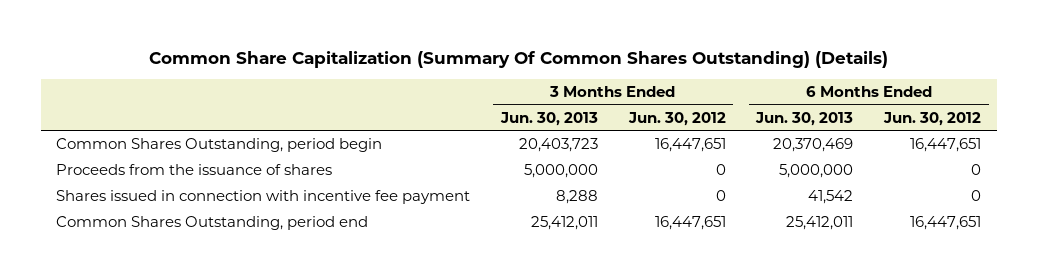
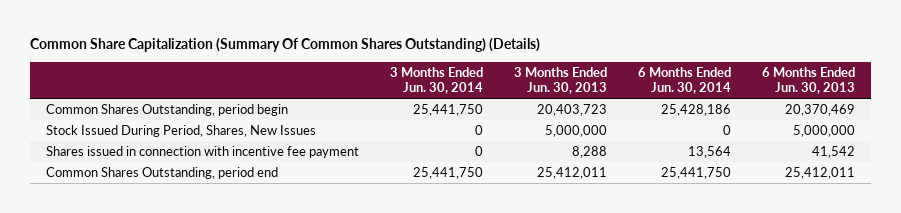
[627,111,726,126] Jun. 30, 2012 -> none
[883,111,982,126] Jun. 30, 2012 -> none
none -> [390,66,484,95] 3 Months Ended Jun. 30, 2014
none -> [638,66,732,95] 6 Months Ended Jun. 30, 2014
[56,164,333,176] Proceeds from the issuance of shares -> [45,125,316,138] Stock Issued During Period, Shares, New Issues

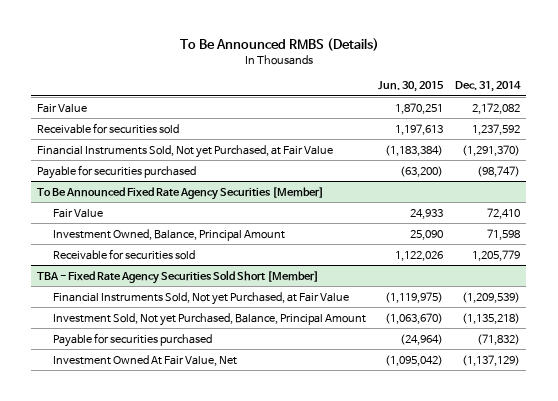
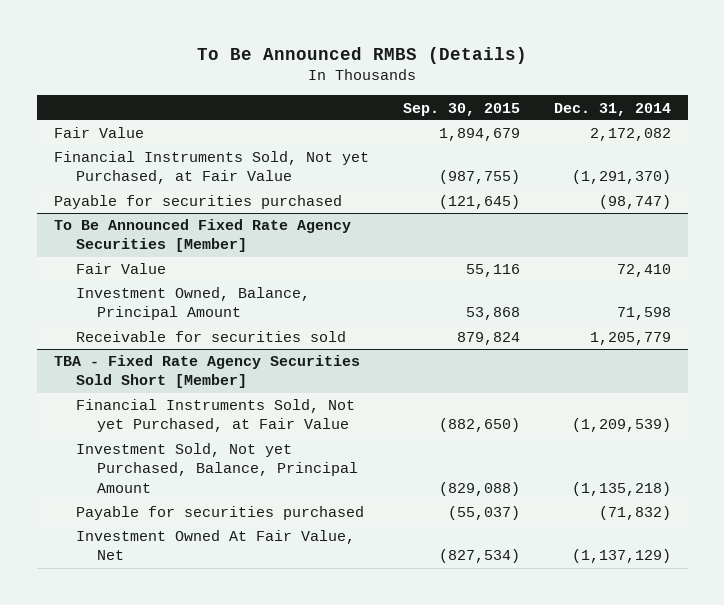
[378,81,445,93] Jun. 30, 2015 -> none
none -> [402,102,520,116] Sep. 30, 2015
[37,122,180,134] Receivable for securities sold -> none

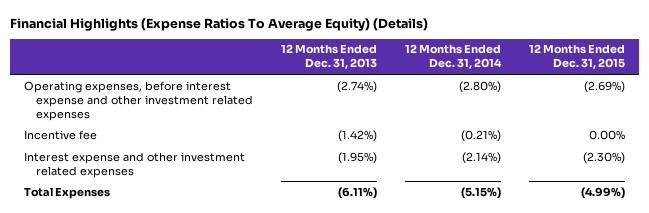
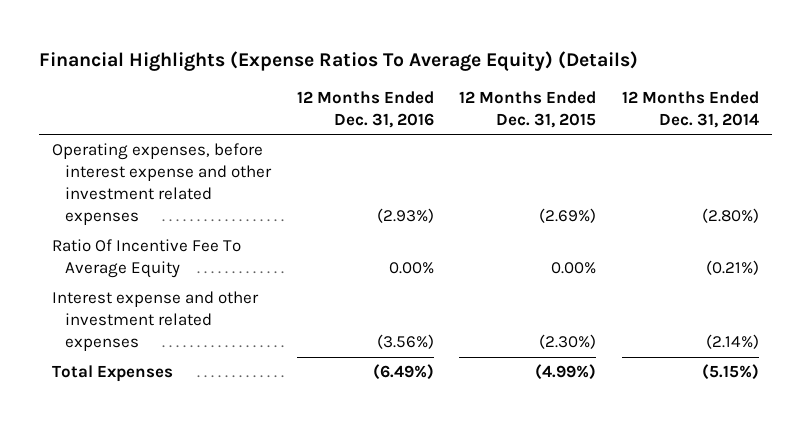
[281,44,378,70] 12 Months Ended Dec. 31, 2013 -> none
none -> [296,90,434,129] 12 Months Ended Dec. 31, 2016
[24,129,98,140] Incentive fee -> [51,239,241,279] Ratio Of Incentive Fee To Average Equity

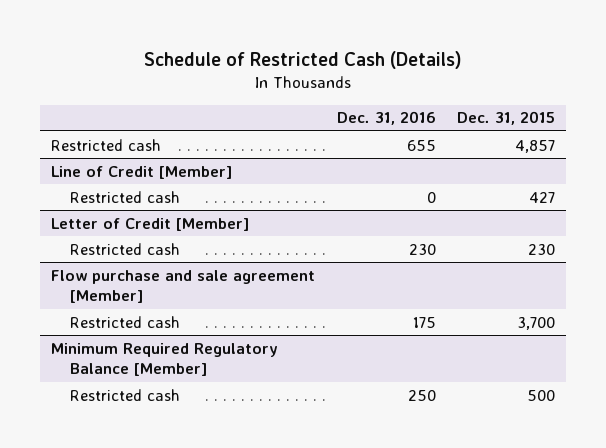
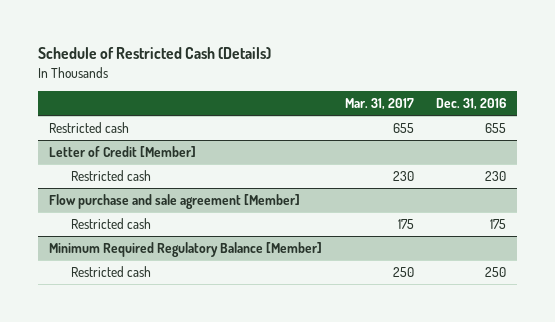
[457,111,556,126] Dec. 31, 2015 -> none
none -> [344,98,414,111] Mar. 31, 2017
[50,165,232,179] Line of Credit [Member] -> none
[70,190,181,203] Restricted cash -> none

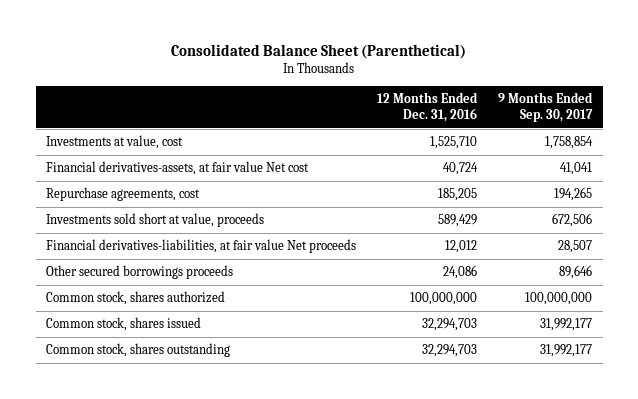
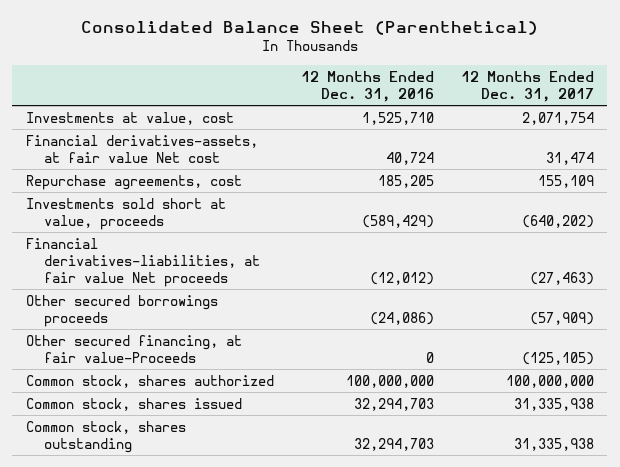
[498,92,594,123] 9 Months Ended Sep. 30, 2017 -> none
none -> [460,70,594,102] 12 Months Ended Dec. 31, 2017
[438,214,478,228] 589,429 -> [361,214,434,228] (589,429)
[445,240,478,254] 12,012 -> [369,271,434,285] (12,012)
[443,265,478,280] 24,086 -> [369,311,434,325] (24,086)
none -> [25,334,242,363] Other secured financing, at fair value-Proceeds

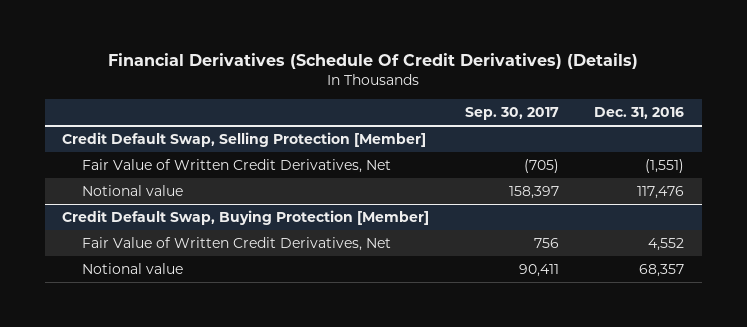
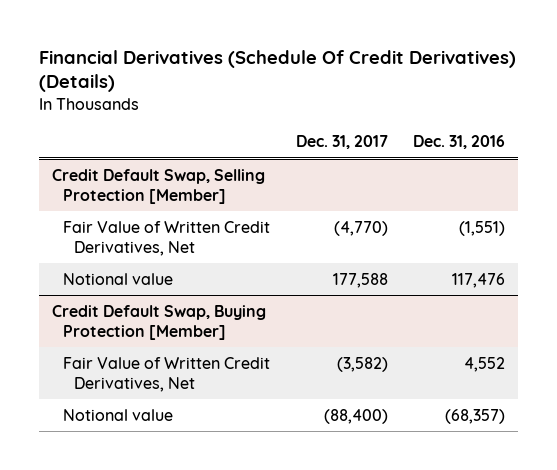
[464,106,559,120] Sep. 30, 2017 -> none
none -> [295,135,388,150] Dec. 31, 2017
[639,264,685,278] 68,357 -> [445,408,506,424] (68,357)

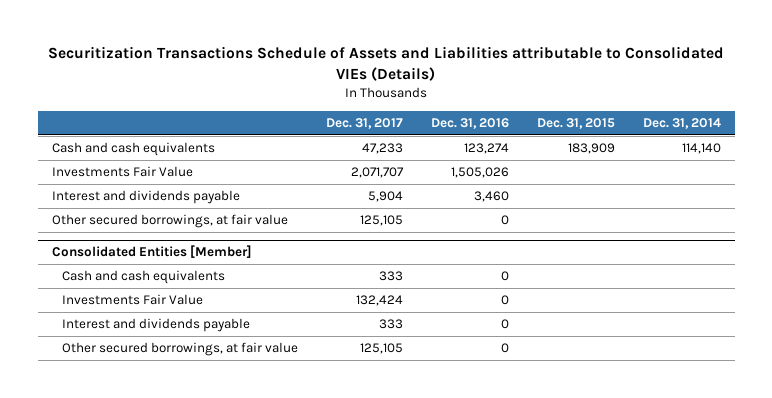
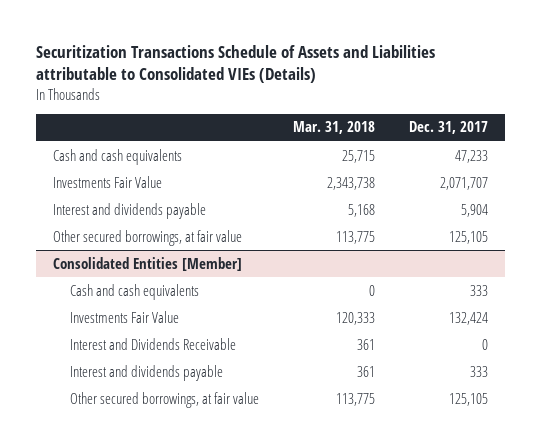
[430,117,509,129] Dec. 31, 2016 -> none
[536,117,615,129] Dec. 31, 2015 -> none
[642,117,721,129] Dec. 31, 2014 -> none
none -> [292,121,375,135] Mar. 31, 2018
none -> [69,337,236,350] Interest and Dividends Receivable

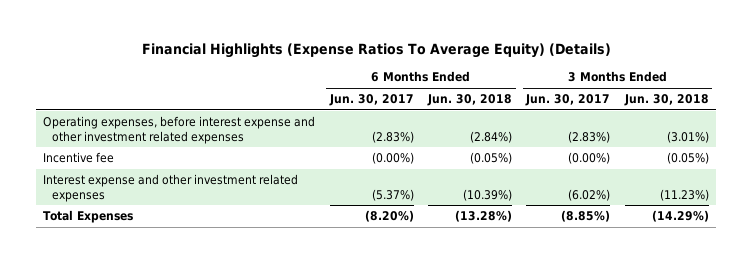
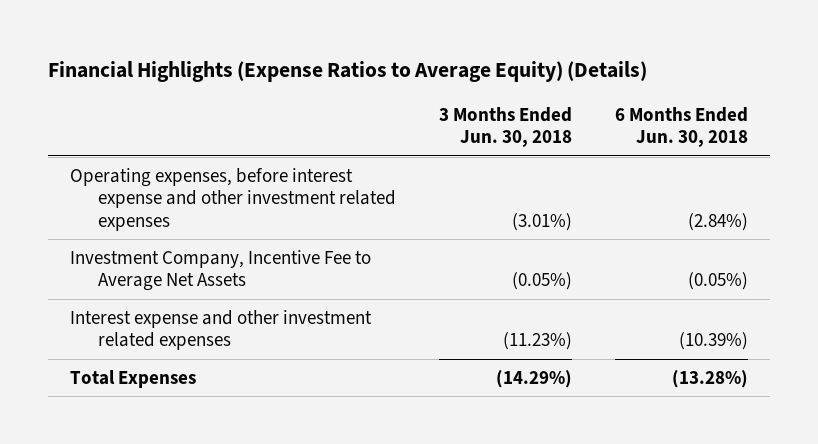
[142,43,612,59] Financial Highlights (Expense Ratios To Average Equity) (Details) -> [48,61,648,83] Financial Highlights (Expense Ratios to Average Equity) (Details)
[328,94,414,107] Jun. 30, 2017 -> none
[525,94,611,107] Jun. 30, 2017 -> none
[43,152,115,164] Incentive fee -> [69,249,371,292] Investment Company, Incentive Fee to Average Net Assets

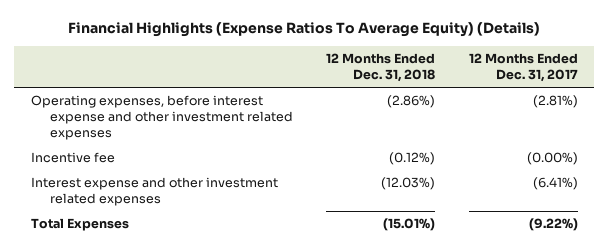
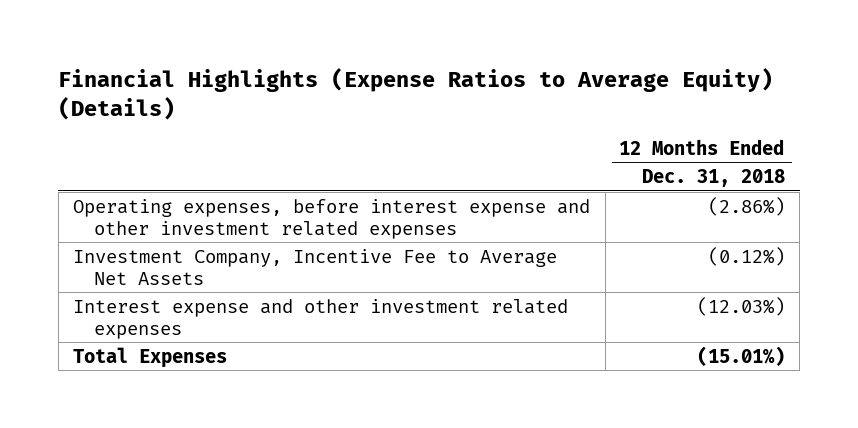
[68,22,541,38] Financial Highlights (Expense Ratios To Average Equity) (Details) -> [58,67,774,120] Financial Highlights (Expense Ratios to Average Equity) (Details)
[468,53,578,82] 12 Months Ended Dec. 31, 2017 -> none
[30,152,115,164] Incentive fee -> [73,248,558,285] Investment Company, Incentive Fee to Average Net Assets

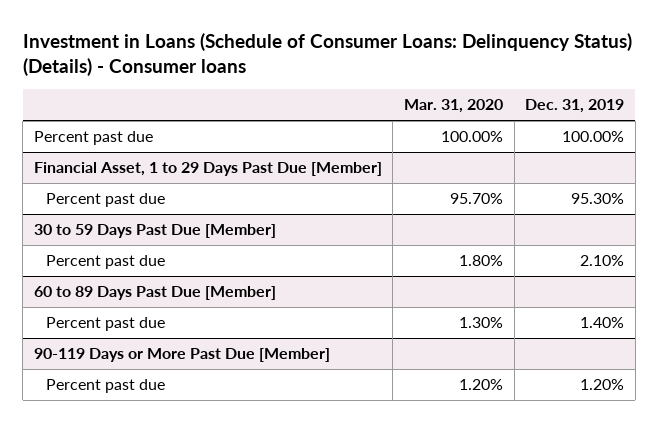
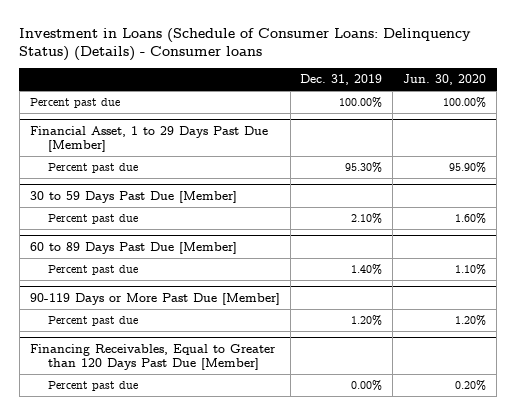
[404,99,504,114] Mar. 31, 2020 -> none
none -> [403,74,487,86] Jun. 30, 2020
none -> [29,344,276,371] Financing Receivables, Equal to Greater than 120 Days Past Due [Member]
none -> [47,381,138,392] Percent past due

